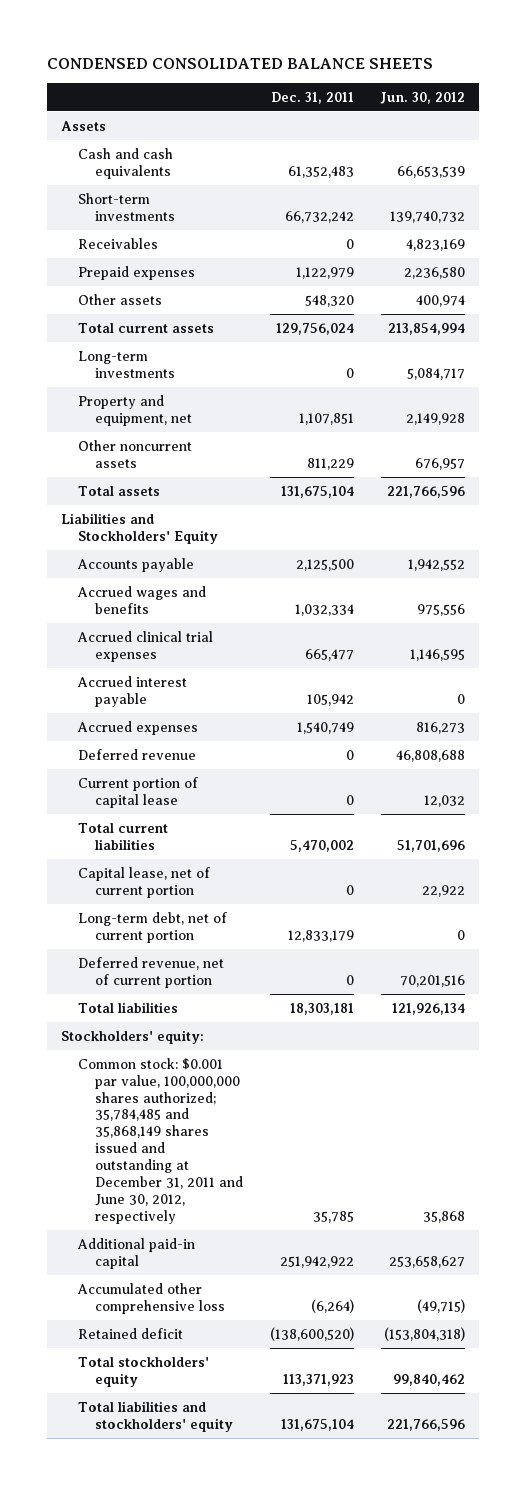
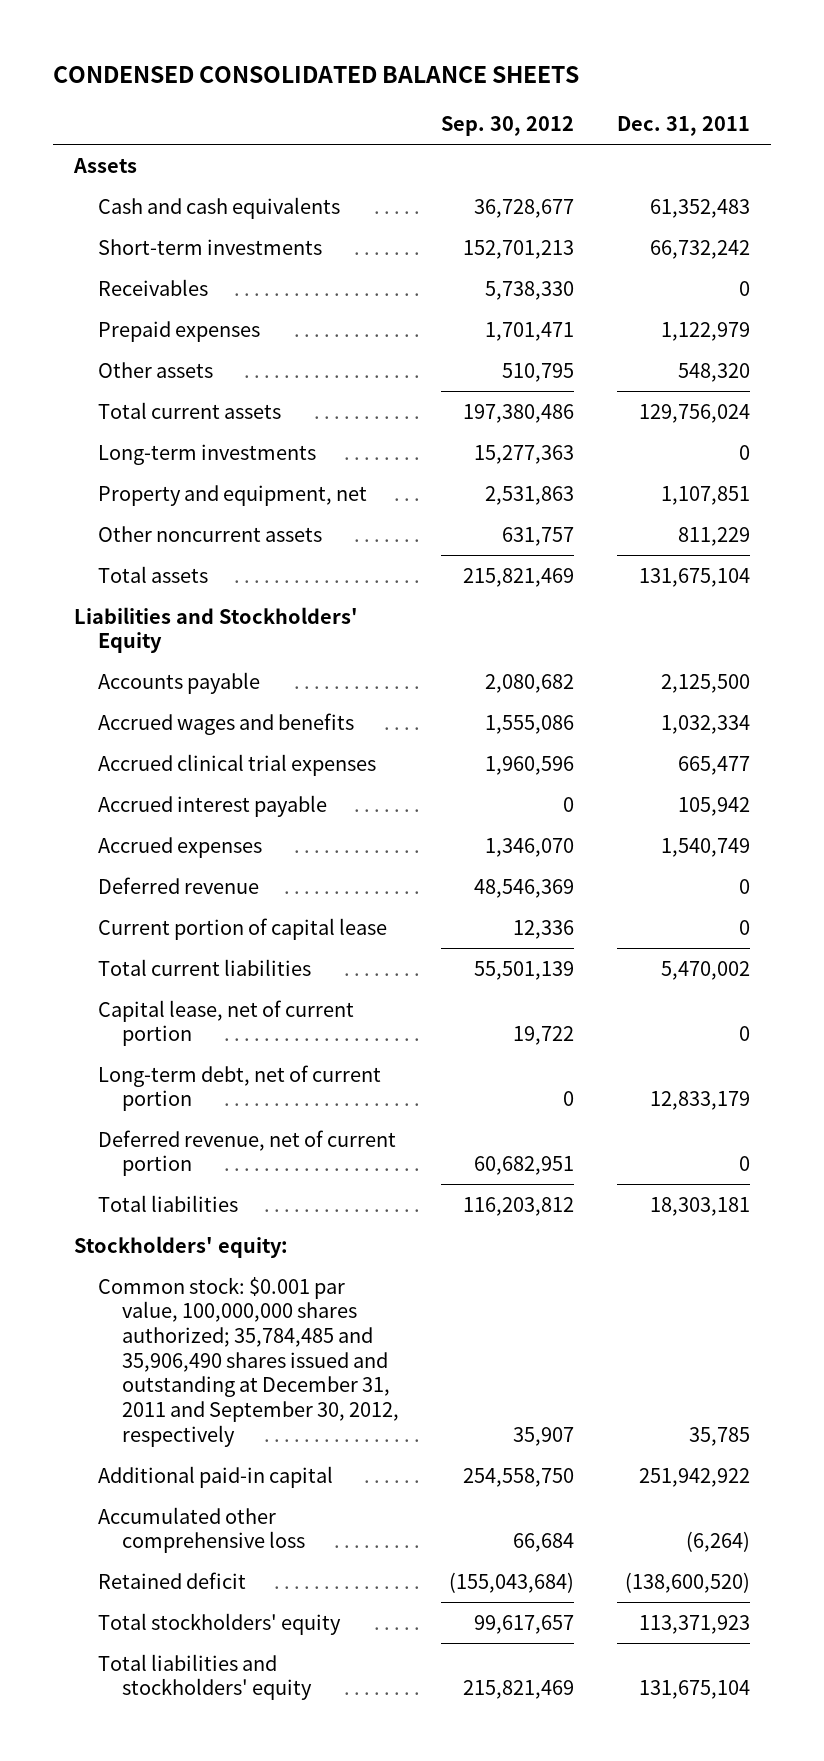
[380,91,466,104] Jun. 30, 2012 -> none
none -> [441,115,575,136] Sep. 30, 2012
[77,1057,243,1225] Common stock: $0.001 par value, 100,000,000 shares authorized; 35,784,485 and 35,868,149 shares issued and outstanding at December 31, 2011 and June 30, 2012, respectively -> [97,1276,399,1447] Common stock: $0.001 par value, 100,000,000 shares authorized; 35,784,485 and 35,906,490 shares issued and outstanding at December 31, 2011 and September 30, 2012, respectively

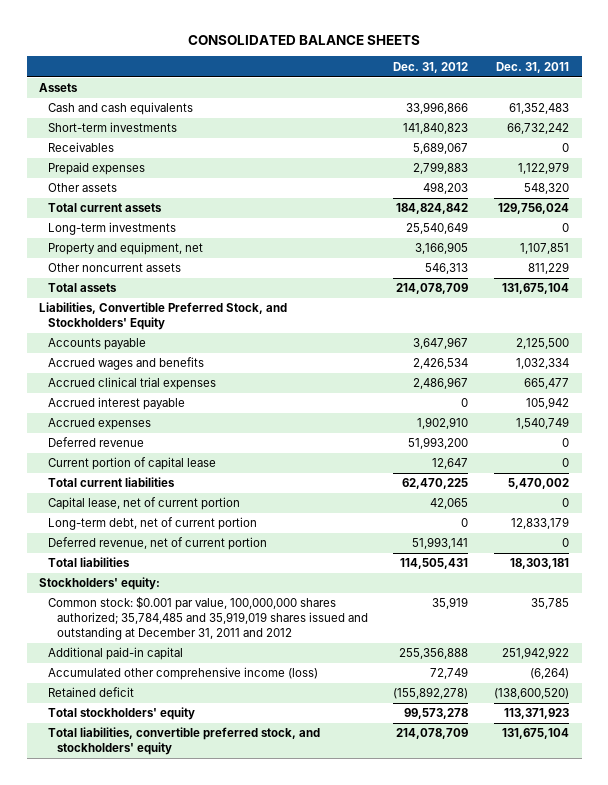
[52,66,579,84] CONDENSED CONSOLIDATED BALANCE SHEETS -> [188,34,421,45] CONSOLIDATED BALANCE SHEETS
[441,115,575,136] Sep. 30, 2012 -> none
none -> [393,61,469,73] Dec. 31, 2012
[73,606,358,654] Liabilities and Stockholders' Equity -> [39,302,288,331] Liabilities, Convertible Preferred Stock, and Stockholders' Equity
[97,1276,399,1447] Common stock: $0.001 par value, 100,000,000 shares authorized; 35,784,485 and 35,906,490 shares issued and outstanding at December 31, 2011 and September 30, 2012, respectively -> [48,596,368,641] Common stock: $0.001 par value, 100,000,000 shares authorized; 35,784,485 and 35,919,019 shares issued and outstanding at December 31, 2011 and 2012
[97,1506,305,1554] Accumulated other comprehensive loss -> [48,667,319,681] Accumulated other comprehensive income (loss)
[97,1653,312,1701] Total liabilities and stockholders' equity -> [48,727,321,756] Total liabilities, convertible preferred stock, and stockholders' equity

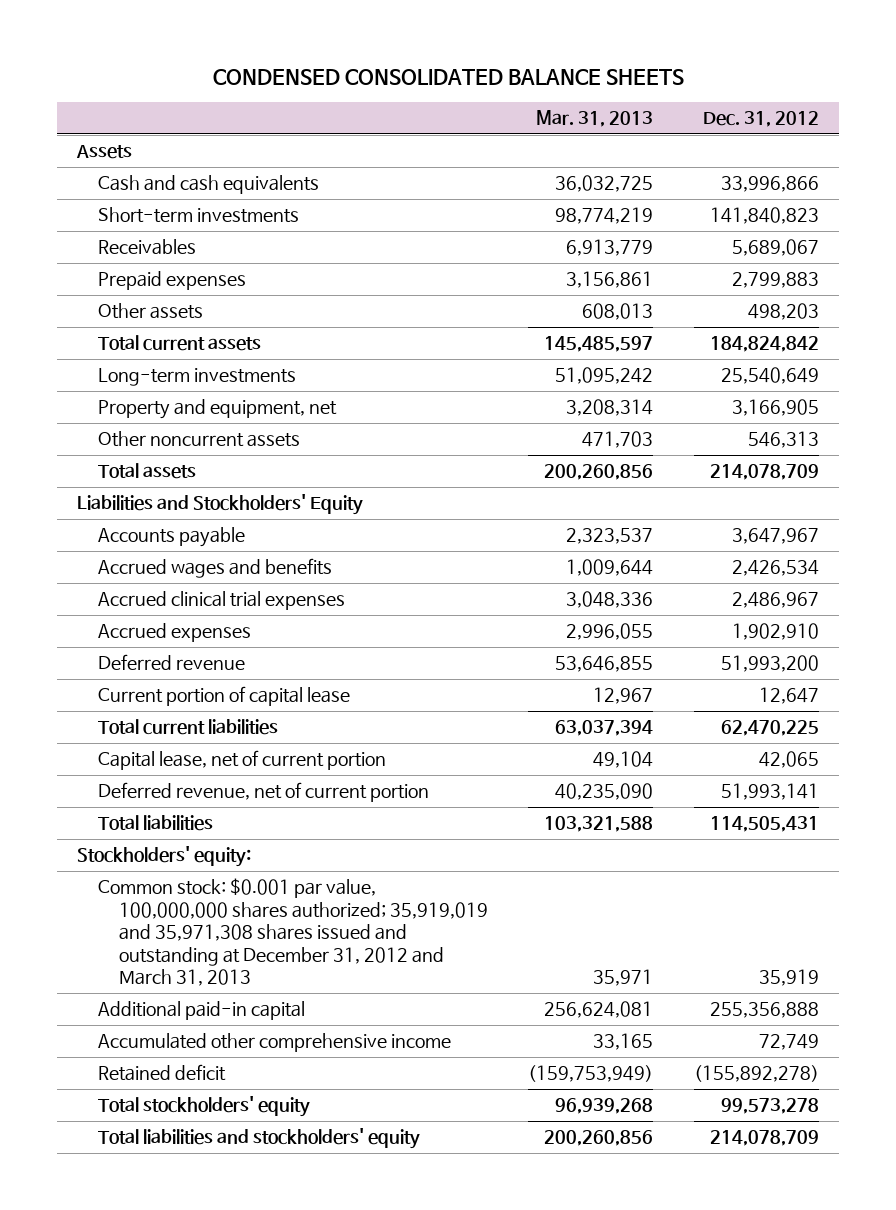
[188,34,421,45] CONSOLIDATED BALANCE SHEETS -> [213,69,685,86] CONDENSED CONSOLIDATED BALANCE SHEETS
[495,61,569,73] Dec. 31, 2011 -> none
none -> [536,110,654,128] Mar. 31, 2013
[39,302,288,331] Liabilities, Convertible Preferred Stock, and Stockholders' Equity -> [77,494,364,516] Liabilities and Stockholders' Equity
[48,397,186,411] Accrued interest payable -> none
[48,517,258,531] Long-term debt, net of current portion -> none
[48,596,368,641] Common stock: $0.001 par value, 100,000,000 shares authorized; 35,784,485 and 35,919,019 shares issued and outstanding at December 31, 2011 and 2012 -> [98,878,488,987] Common stock: $0.001 par value, 100,000,000 shares authorized; 35,919,019 and 35,971,308 shares issued and outstanding at December 31, 2012 and March 31, 2013
[48,667,319,681] Accumulated other comprehensive income (loss) -> [98,1033,452,1053] Accumulated other comprehensive income
[48,727,321,756] Total liabilities, convertible preferred stock, and stockholders' equity -> [98,1128,421,1150] Total liabilities and stockholders' equity

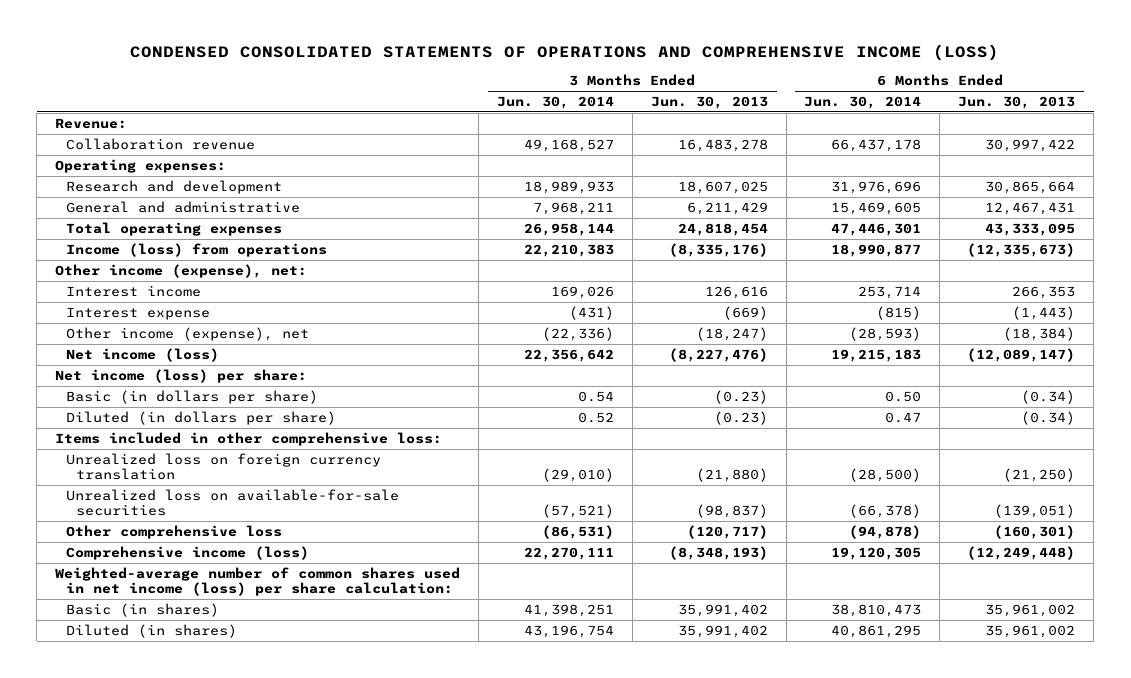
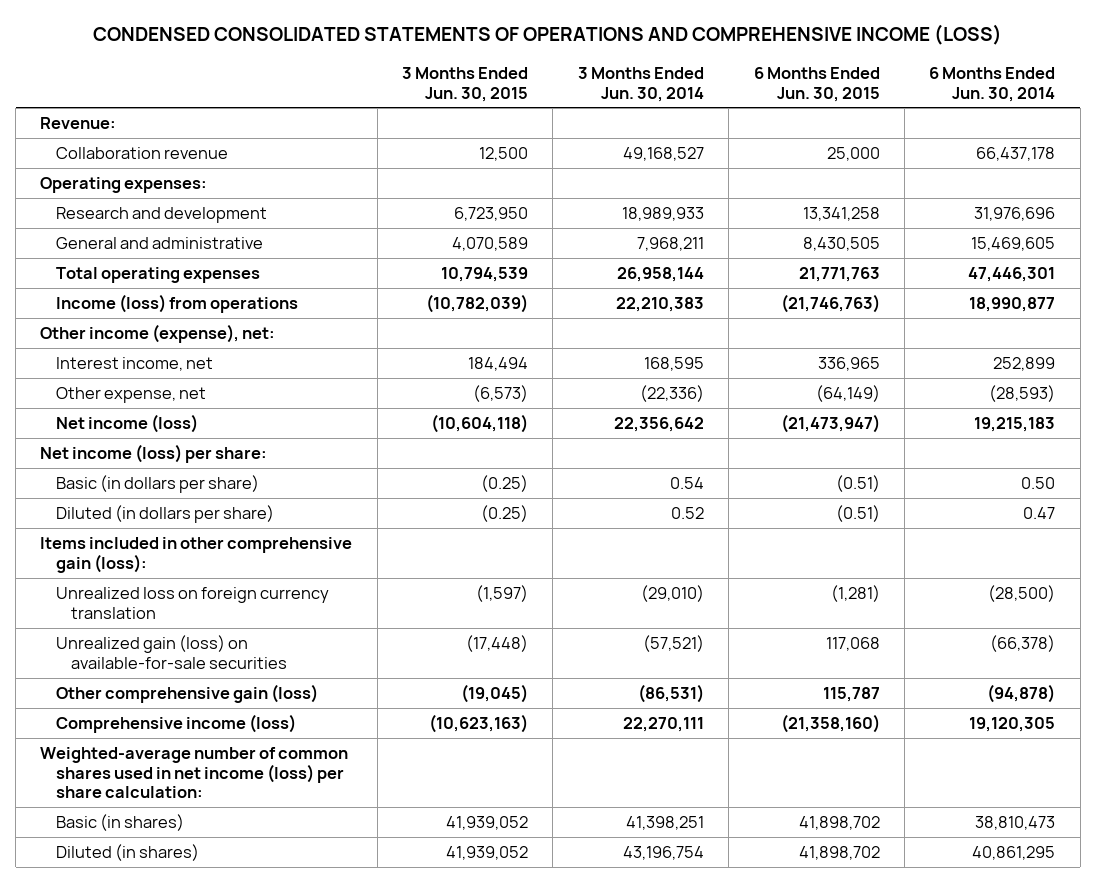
[650,96,768,110] Jun. 30, 2013 -> none
[958,96,1076,110] Jun. 30, 2013 -> none
none -> [402,66,529,102] 3 Months Ended Jun. 30, 2015
none -> [753,66,880,102] 6 Months Ended Jun. 30, 2015
[65,306,210,320] Interest expense -> none
[65,284,201,297] Interest income -> [55,356,213,371] Interest income, net
[551,285,615,299] 169,026 -> [643,356,704,371] 168,595
[858,285,922,299] 253,714 -> [993,356,1056,371] 252,899
[65,326,309,341] Other income (expense), net -> [55,386,206,403] Other expense, net
[55,431,443,446] Items included in other comprehensive loss: -> [40,536,353,573] Items included in other comprehensive gain (loss):
[65,488,399,517] Unrealized loss on available-for-sale securities -> [55,634,288,669] Unrealized gain (loss) on available-for-sale securities
[65,524,282,539] Other comprehensive loss -> [55,683,318,703] Other comprehensive gain (loss)

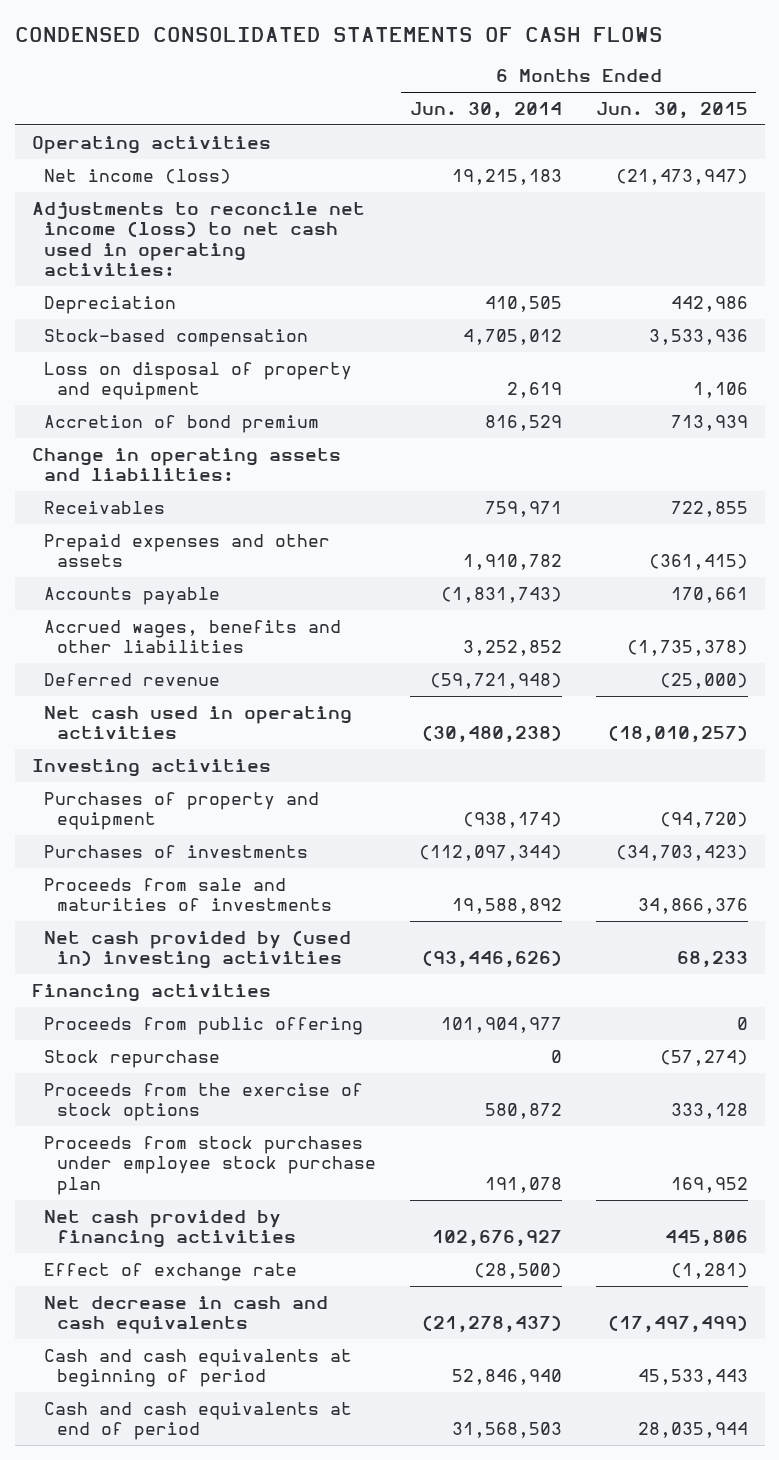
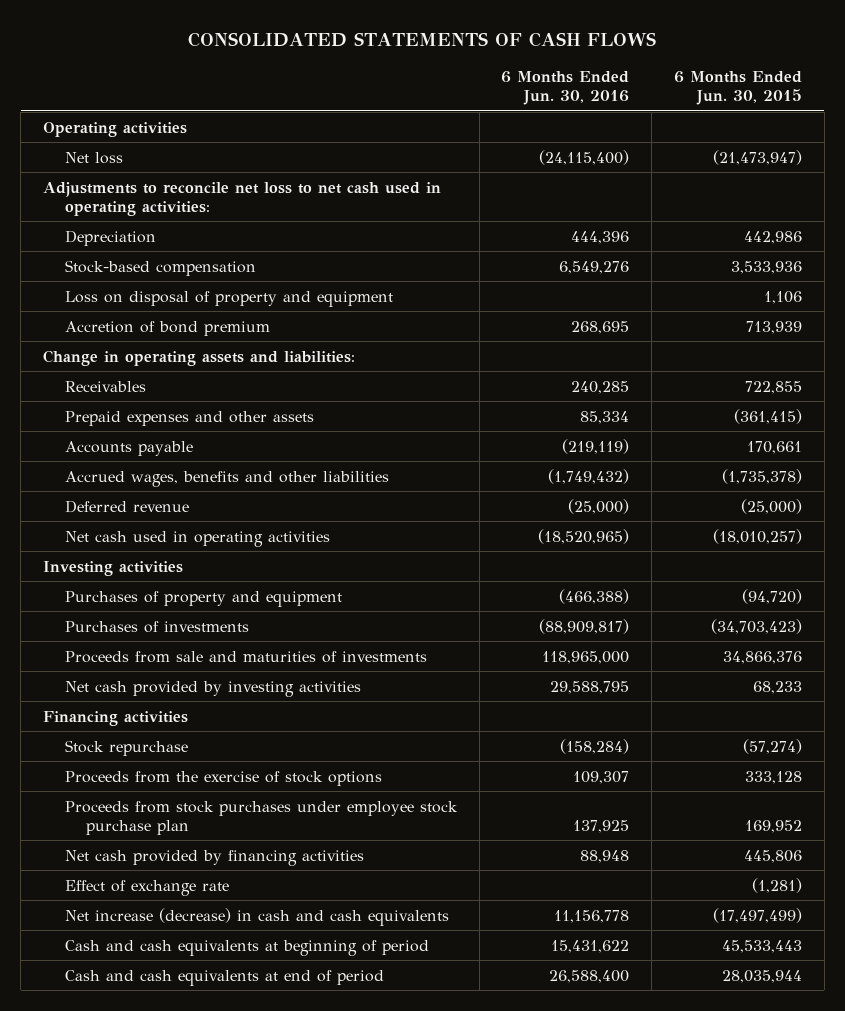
[14,26,663,42] CONDENSED CONSOLIDATED STATEMENTS OF CASH FLOWS -> [188,31,657,47] CONSOLIDATED STATEMENTS OF CASH FLOWS
[409,102,562,120] Jun. 30, 2014 -> none
none -> [501,71,630,106] 6 Months Ended Jun. 30, 2016
[44,168,232,184] Net income (loss) -> [64,151,123,164] Net loss
[31,201,365,277] Adjustments to reconcile net income (loss) to net cash used in operating activities: -> [43,181,442,216] Adjustments to reconcile net loss to net cash used in operating activities:
[44,929,352,970] Net cash provided by (used in) investing activities -> [64,680,361,697] Net cash provided by investing activities
[44,1016,364,1035] Proceeds from public offering -> none
[44,1295,329,1335] Net decrease in cash and cash equivalents -> [64,907,449,926] Net increase (decrease) in cash and cash equivalents

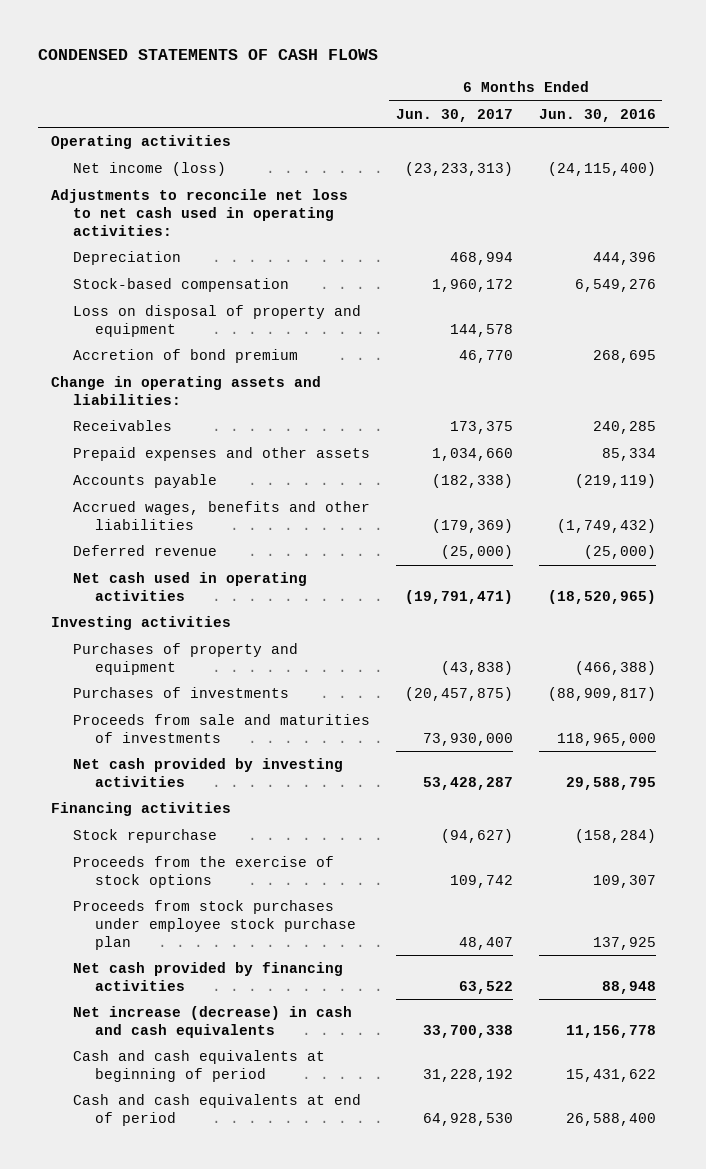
[188,31,657,47] CONSOLIDATED STATEMENTS OF CASH FLOWS -> [37,48,378,60] CONDENSED STATEMENTS OF CASH FLOWS
[673,71,802,106] 6 Months Ended Jun. 30, 2015 -> none
none -> [395,108,513,122] Jun. 30, 2017
[64,151,123,164] Net loss -> [72,161,226,176] Net income (loss)
[64,879,229,896] Effect of exchange rate -> none

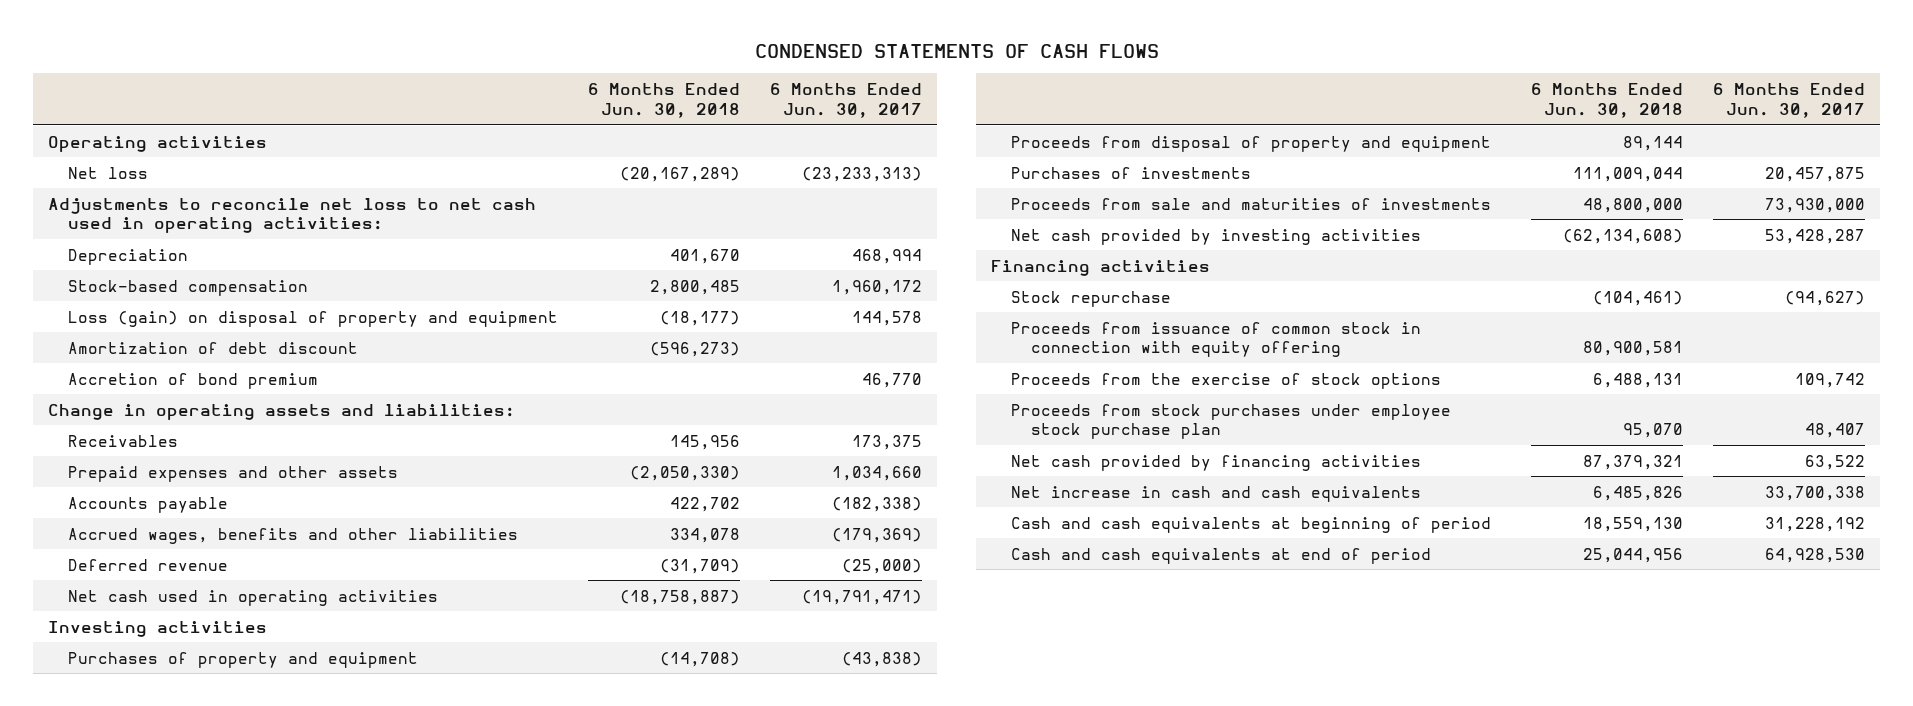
[538,108,656,122] Jun. 30, 2016 -> none
none -> [588,82,741,118] 6 Months Ended Jun. 30, 2018
[72,161,226,176] Net income (loss) -> [67,166,148,179] Net loss
[72,304,361,337] Loss on disposal of property and equipment -> [67,310,558,327] Loss (gain) on disposal of property and equipment
none -> [67,341,358,354] Amortization of debt discount
none -> [1011,135,1492,152] Proceeds from disposal of property and equipment
[404,686,513,701] (20,457,875) -> [1765,166,1866,182] 20,457,875
none -> [1011,321,1422,358] Proceeds from issuance of common stock in connection with equity offering
[72,1005,352,1038] Net increase (decrease) in cash and cash equivalents -> [1011,485,1422,502] Net increase in cash and cash equivalents

